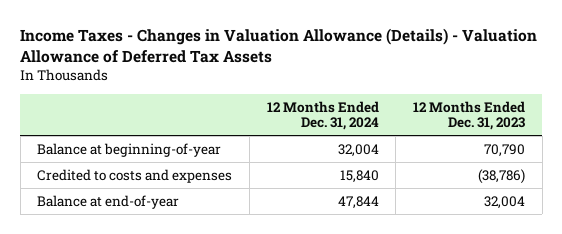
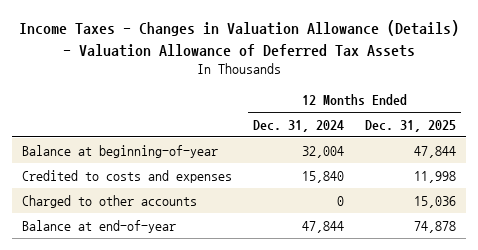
[412,100,525,131] 12 Months Ended Dec. 31, 2023 -> none
none -> [365,119,457,132] Dec. 31, 2025
none -> [22,194,198,208] Charged to other accounts

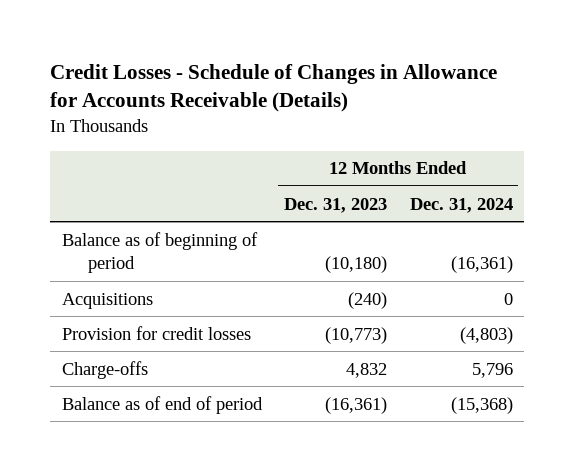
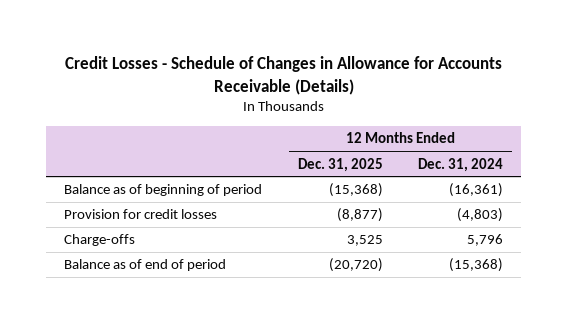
[284,197,388,213] Dec. 31, 2023 -> none
none -> [297,157,383,172] Dec. 31, 2025
[61,292,153,309] Acquisitions -> none

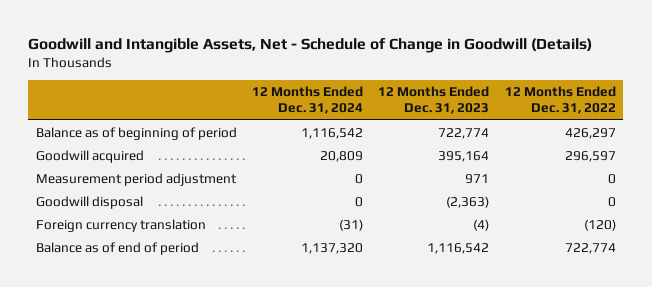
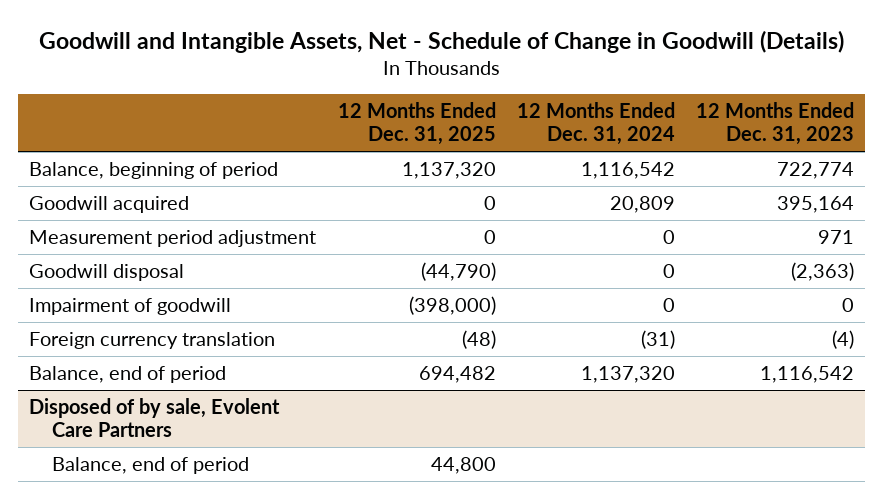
[504,86,616,115] 12 Months Ended Dec. 31, 2022 -> none
none -> [337,101,496,146] 12 Months Ended Dec. 31, 2025
[35,126,237,140] Balance as of beginning of period -> [29,161,279,179] Balance, beginning of period
none -> [29,297,232,315] Impairment of goodwill
[35,241,199,255] Balance as of end of period -> [29,365,227,383] Balance, end of period
none -> [29,397,281,438] Disposed of by sale, Evolent Care Partners
none -> [52,456,250,474] Balance, end of period

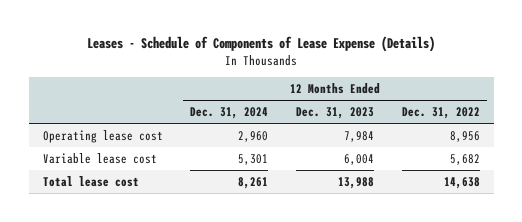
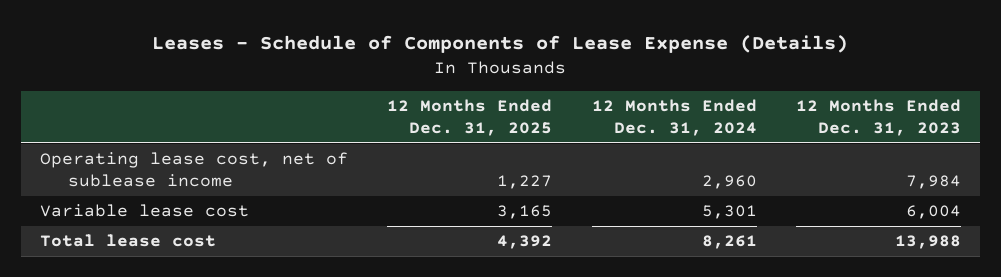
[401,106,480,119] Dec. 31, 2022 -> none
none -> [387,99,553,136] 12 Months Ended Dec. 31, 2025
[42,129,163,143] Operating lease cost -> [40,152,349,188] Operating lease cost, net of sublease income

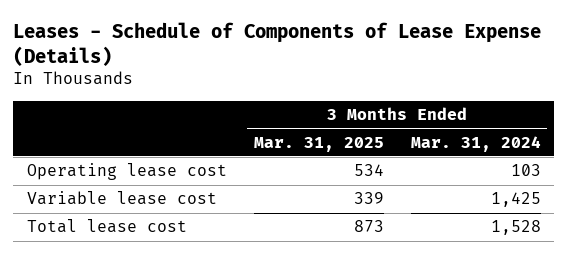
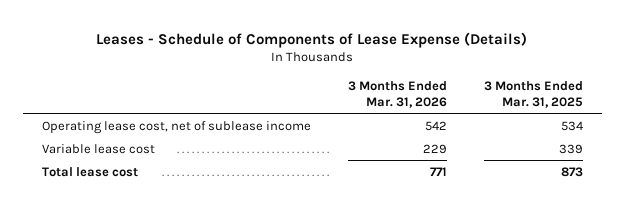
[410,135,541,152] Mar. 31, 2024 -> none
none -> [347,80,447,108] 3 Months Ended Mar. 31, 2026
[26,163,227,181] Operating lease cost -> [41,120,311,134] Operating lease cost, net of sublease income

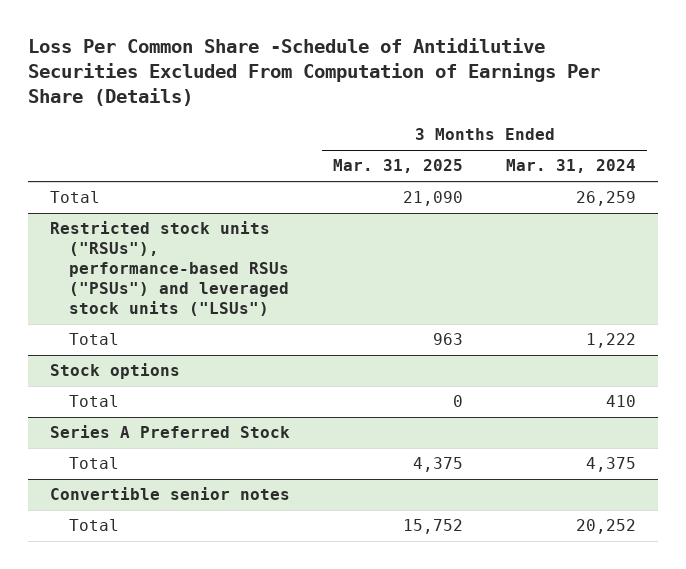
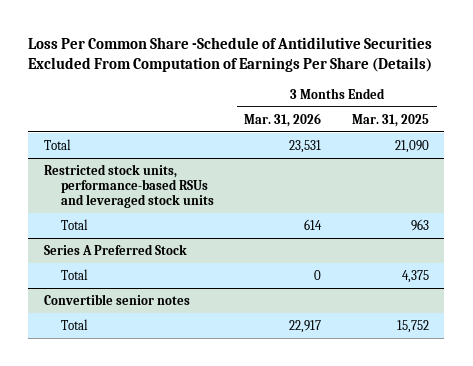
[506,159,637,174] Mar. 31, 2024 -> none
none -> [244,112,322,127] Mar. 31, 2026
[49,221,289,317] Restricted stock units ("RSUs"), performance-based RSUs ("PSUs") and leveraged stock units ("LSUs") -> [43,163,214,209] Restricted stock units, performance-based RSUs and leveraged stock units
[49,363,180,380] Stock options -> none
[68,395,119,408] Total -> none

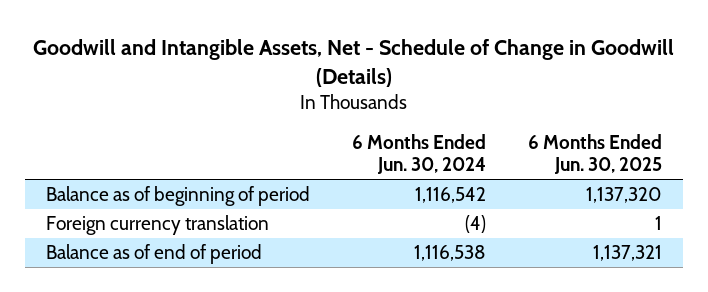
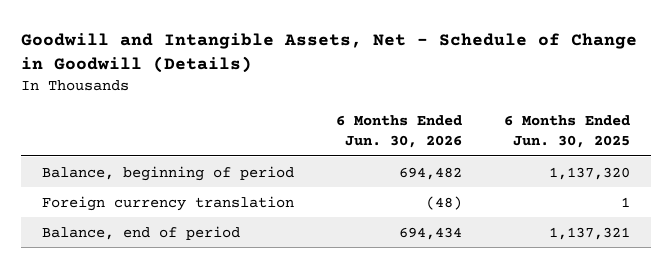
[352,134,487,175] 6 Months Ended Jun. 30, 2024 -> none
none -> [335,115,462,149] 6 Months Ended Jun. 30, 2026
[46,186,311,207] Balance as of beginning of period -> [42,165,295,181] Balance, beginning of period
[46,244,263,265] Balance as of end of period -> [42,225,241,240] Balance, end of period

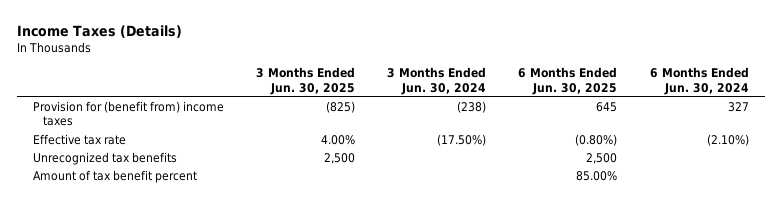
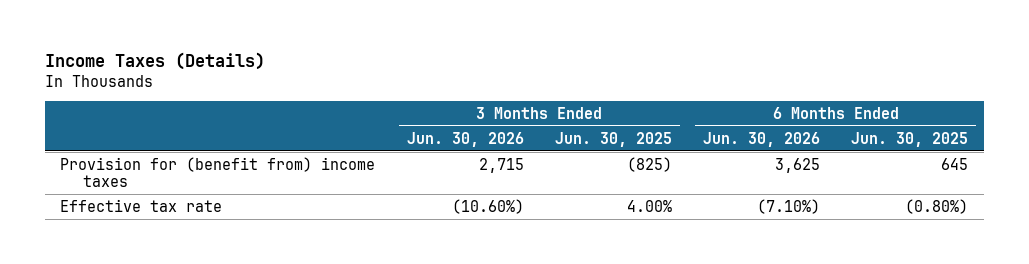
[387,67,487,95] 3 Months Ended Jun. 30, 2024 -> none
[649,67,749,95] 6 Months Ended Jun. 30, 2024 -> none
none -> [406,131,524,147] Jun. 30, 2026
none -> [703,131,821,147] Jun. 30, 2026
[33,151,178,165] Unrecognized tax benefits -> none
[33,169,198,183] Amount of tax benefit percent -> none

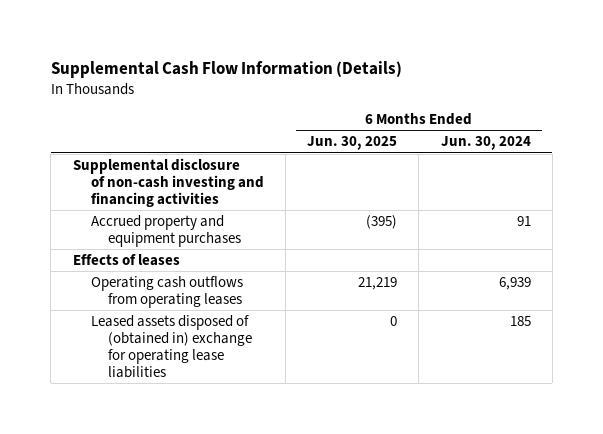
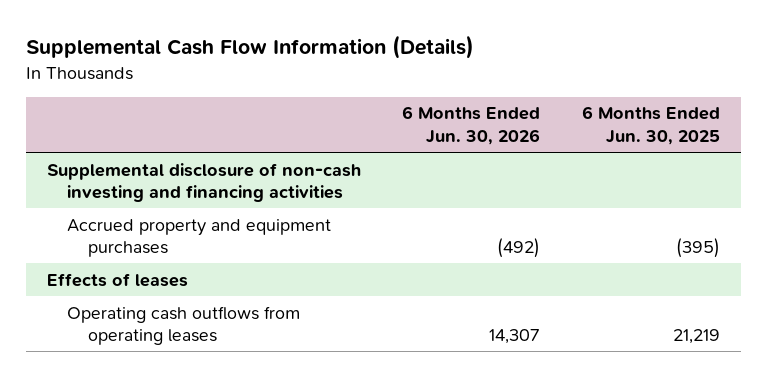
[440,136,531,151] Jun. 30, 2024 -> none
none -> [402,106,541,146] 6 Months Ended Jun. 30, 2026
[90,314,253,379] Leased assets disposed of (obtained in) exchange for operating lease liabilities -> none

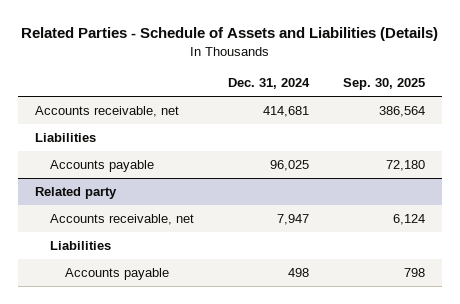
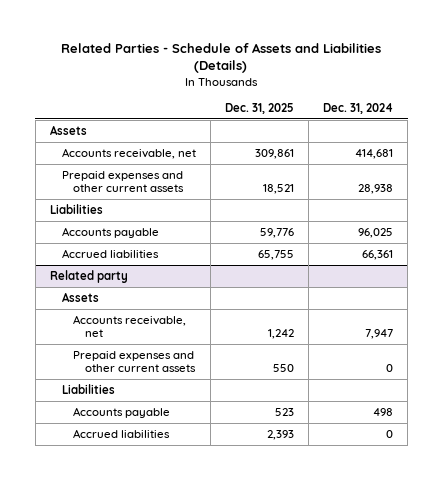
[343,78,426,91] Sep. 30, 2025 -> none
none -> [224,102,294,114] Dec. 31, 2025
none -> [49,124,87,135] Assets
none -> [61,170,185,192] Prepaid expenses and other current assets
none -> [61,248,159,258] Accrued liabilities
none -> [61,291,99,302] Assets
none -> [73,350,196,372] Prepaid expenses and other current assets
none -> [73,428,171,438] Accrued liabilities

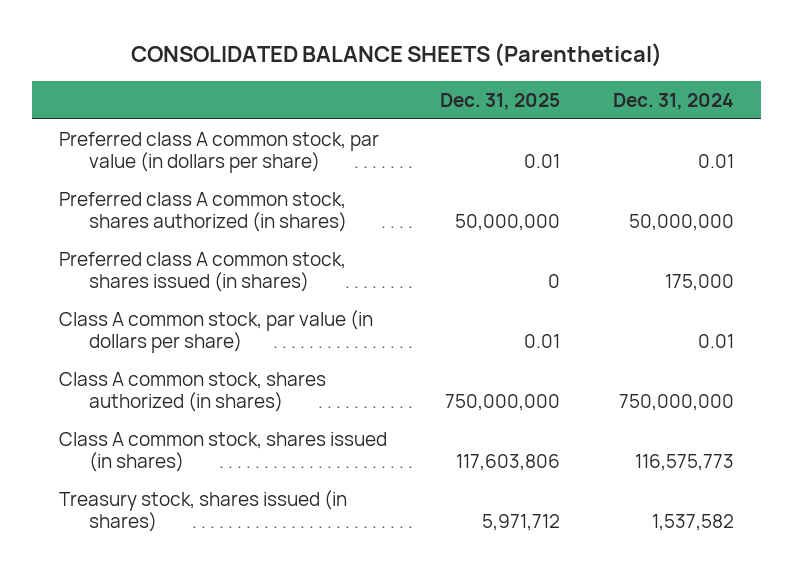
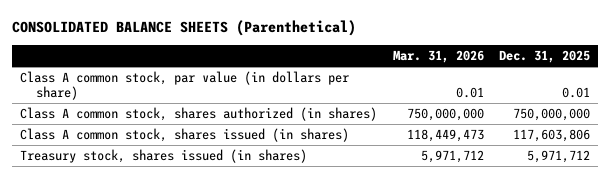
[613,93,735,111] Dec. 31, 2024 -> none
none -> [392,50,484,64] Mar. 31, 2026
[58,131,379,174] Preferred class A common stock, par value (in dollars per share) -> none
[58,191,347,233] Preferred class A common stock, shares authorized (in shares) -> none
[58,251,346,293] Preferred class A common stock, shares issued (in shares) -> none

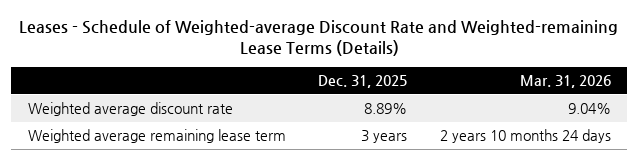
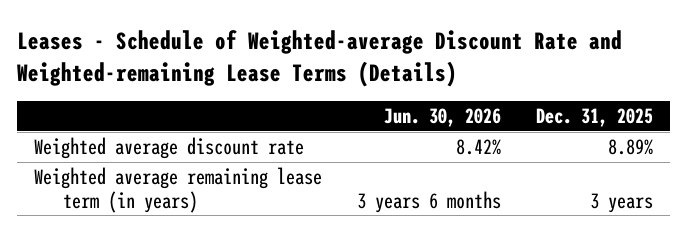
[519,75,611,89] Mar. 31, 2026 -> none
none -> [384,107,502,127] Jun. 30, 2026
[27,129,286,144] Weighted average remaining lease term -> [34,166,323,213] Weighted average remaining lease term (in years)

